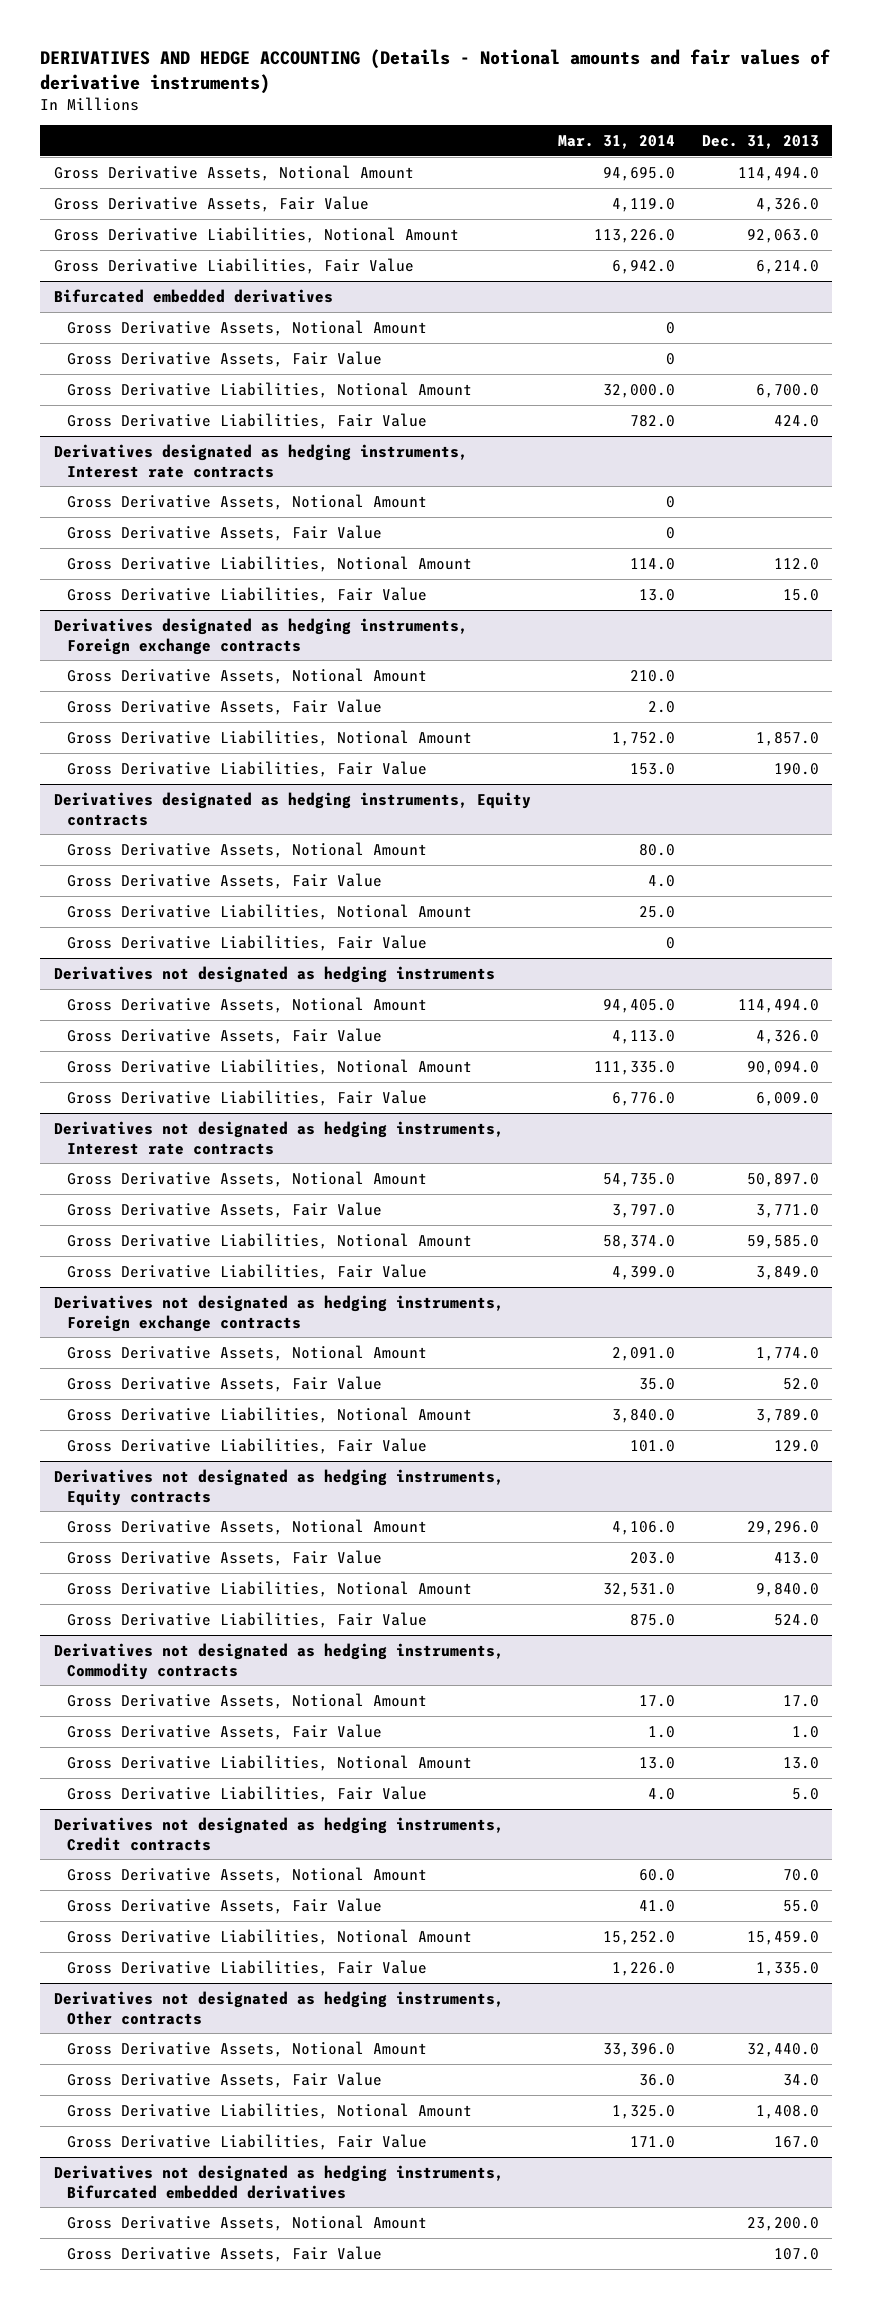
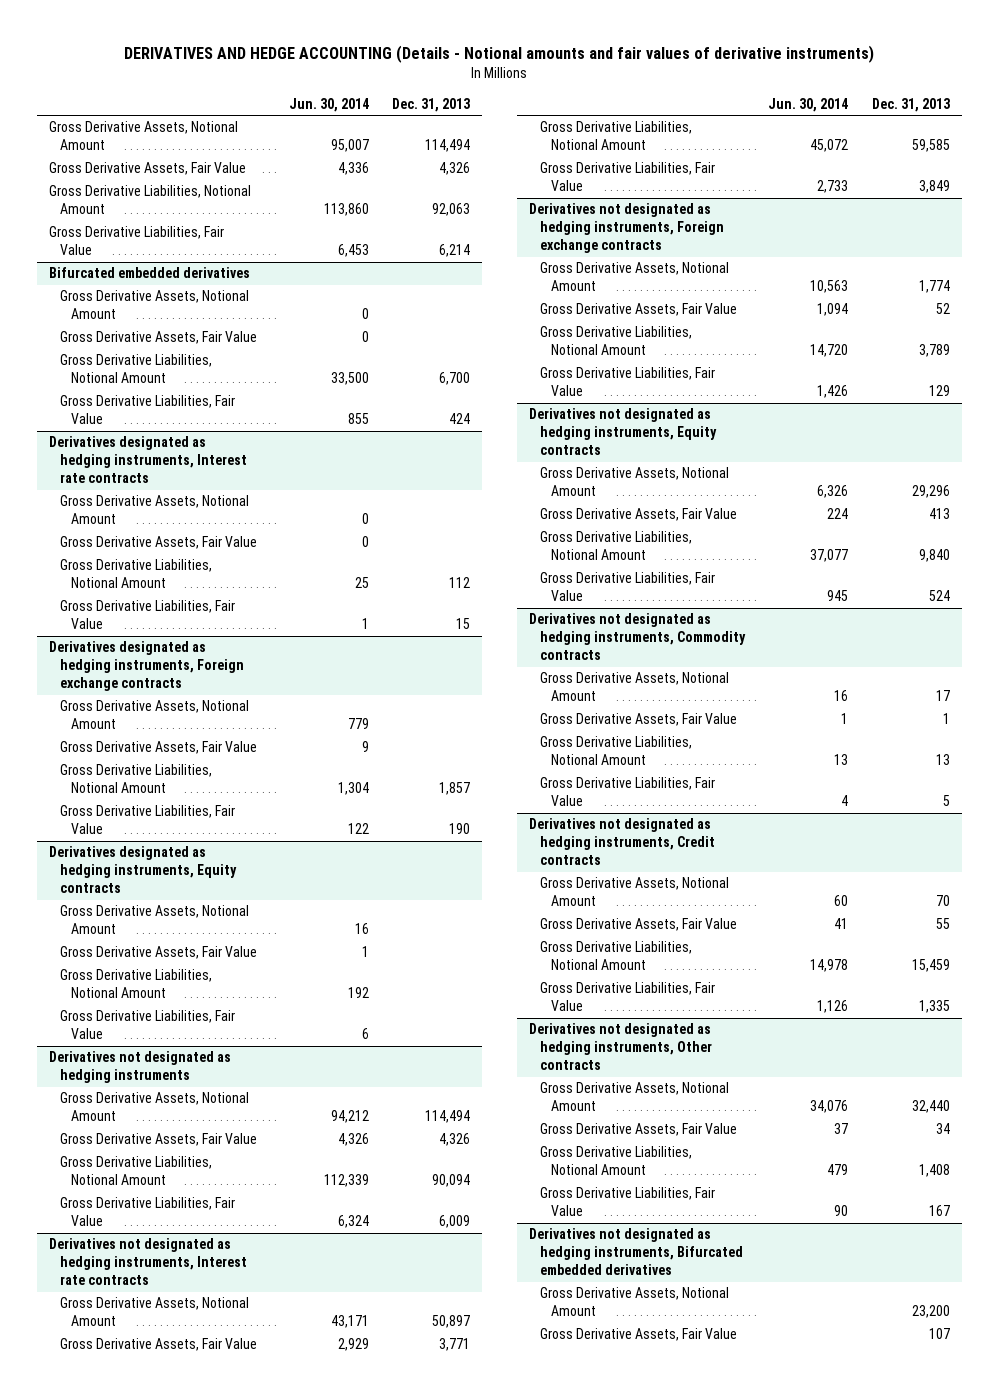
[557,134,675,149] Mar. 31, 2014 -> none
none -> [288,97,369,112] Jun. 30, 2014
[737,166,819,181] 114,494.0 -> [425,139,471,153] 114,494
[755,197,819,212] 4,326.0 -> [439,162,471,176] 4,326
[746,228,819,243] 92,063.0 -> [432,203,471,217] 92,063
[755,259,819,274] 6,214.0 -> [439,244,471,258] 6,214
[755,383,819,398] 6,700.0 -> [439,372,471,386] 6,700
[773,414,819,427] 424.0 -> [449,413,471,425] 424
[773,557,819,570] 112.0 -> [449,577,471,589] 112
[782,588,819,601] 15.0 -> [456,618,471,630] 15
[755,731,819,746] 1,857.0 -> [439,782,471,796] 1,857
[773,762,819,775] 190.0 -> [449,823,471,835] 190
[737,998,819,1013] 114,494.0 -> [425,1110,471,1124] 114,494
[755,1029,819,1044] 4,326.0 -> [439,1133,471,1147] 4,326
[746,1060,819,1075] 90,094.0 -> [432,1174,471,1188] 90,094
[755,1091,819,1106] 6,009.0 -> [439,1215,471,1229] 6,009
[746,1172,819,1187] 50,897.0 -> [432,1315,471,1329] 50,897
[755,1203,819,1218] 3,771.0 -> [439,1338,471,1352] 3,771
[746,1234,819,1249] 59,585.0 -> [911,139,950,153] 59,585
[755,1265,819,1280] 3,849.0 -> [918,180,950,194] 3,849
[755,1346,819,1361] 1,774.0 -> [918,280,950,294] 1,774
[782,1377,819,1390] 52.0 -> [935,303,950,315] 52
[755,1408,819,1423] 3,789.0 -> [918,344,950,358] 3,789
[773,1439,819,1452] 129.0 -> [928,385,950,397] 129
[746,1520,819,1535] 29,296.0 -> [911,485,950,499] 29,296
[773,1551,819,1564] 413.0 -> [928,508,950,520] 413
[755,1582,819,1597] 9,840.0 -> [918,549,950,563] 9,840
[773,1613,819,1626] 524.0 -> [928,590,950,602] 524
[782,1694,819,1707] 17.0 -> [935,690,950,702] 17
[791,1725,819,1738] 1.0 -> [942,713,950,725] 1
[782,1756,819,1769] 13.0 -> [935,754,950,766] 13
[791,1787,819,1800] 5.0 -> [942,795,950,807] 5
[782,1868,819,1881] 70.0 -> [935,895,950,907] 70
[782,1899,819,1912] 55.0 -> [935,918,950,930] 55
[746,1930,819,1945] 15,459.0 -> [911,959,950,973] 15,459
[755,1961,819,1976] 1,335.0 -> [918,1000,950,1014] 1,335
[746,2042,819,2057] 32,440.0 -> [911,1100,950,1114] 32,440
[782,2073,819,2086] 34.0 -> [935,1123,950,1135] 34
[755,2104,819,2119] 1,408.0 -> [918,1164,950,1178] 1,408
[773,2135,819,2148] 167.0 -> [928,1205,950,1217] 167
[746,2216,819,2231] 23,200.0 -> [911,1305,950,1319] 23,200
[773,2247,819,2260] 107.0 -> [928,1328,950,1340] 107

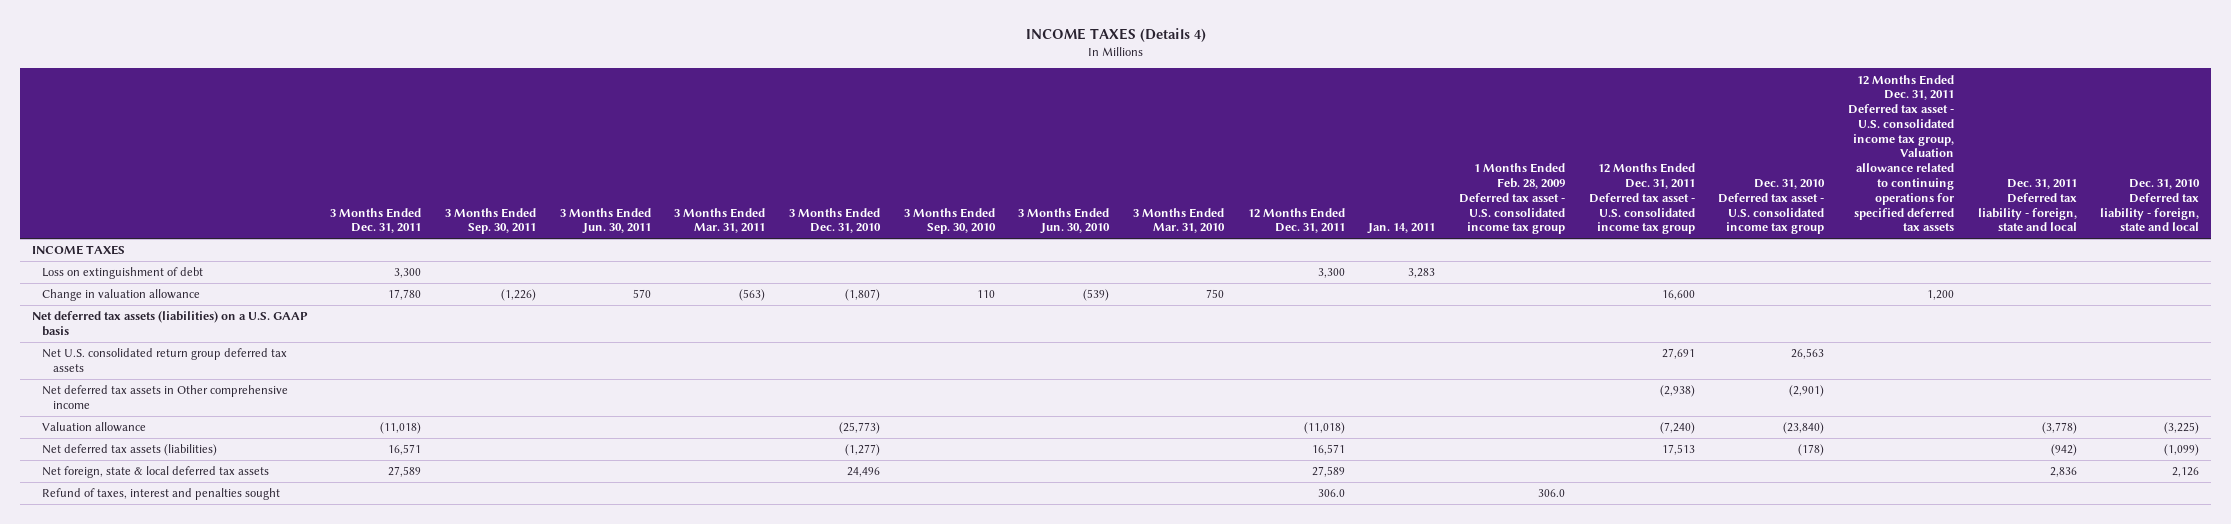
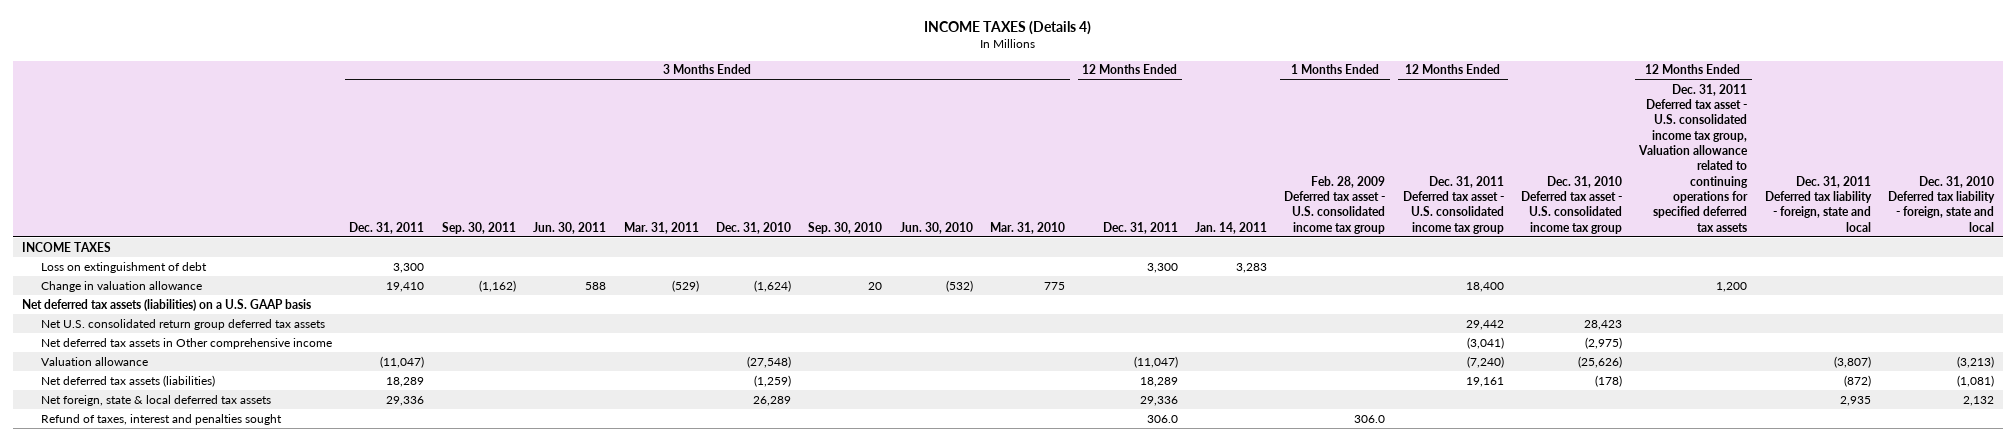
[388,289,422,301] 17,780 -> [386,281,425,292] 19,410
[501,289,537,302] (1,226) -> [478,279,516,292] (1,162)
[632,289,651,299] 570 -> [585,281,607,290] 588
[739,289,766,302] (563) -> [671,279,699,292] (529)
[845,289,881,302] (1,807) -> [754,279,792,292] (1,624)
[976,290,995,299] 110 -> [868,281,883,290] 20
[1083,289,1110,302] (539) -> [945,279,973,292] (532)
[1206,289,1225,299] 750 -> [1044,281,1066,290] 775
[1661,290,1695,301] 16,600 -> [1465,281,1504,292] 18,400
[1661,348,1695,360] 27,691 -> [1465,319,1504,330] 29,442
[1791,348,1825,360] 26,563 -> [1584,319,1623,330] 28,423
[1659,385,1695,398] (2,938) -> [1466,336,1504,349] (3,041)
[1789,385,1825,398] (2,901) -> [1585,336,1623,349] (2,975)
[380,422,422,435] (11,018) -> [380,355,425,368] (11,047)
[839,422,881,435] (25,773) -> [747,355,792,368] (27,548)
[1303,422,1345,435] (11,018) -> [1133,355,1178,368] (11,047)
[1783,422,1825,435] (23,840) -> [1578,355,1623,368] (25,626)
[2041,422,2077,435] (3,778) -> [1833,355,1871,368] (3,807)
[2164,422,2200,435] (3,225) -> [1957,355,1995,368] (3,213)
[388,444,422,456] 16,571 -> [386,376,425,387] 18,289
[845,444,881,457] (1,277) -> [754,374,792,387] (1,259)
[1311,444,1345,456] 16,571 -> [1139,376,1178,387] 18,289
[1661,444,1695,456] 17,513 -> [1465,376,1504,387] 19,161
[2050,444,2077,457] (942) -> [1843,374,1871,387] (872)
[2164,444,2200,457] (1,099) -> [1957,374,1995,387] (1,081)
[388,466,422,478] 27,589 -> [386,395,425,406] 29,336
[847,467,881,478] 24,496 -> [753,395,792,406] 26,289
[1311,466,1345,478] 27,589 -> [1139,395,1178,406] 29,336
[2049,467,2077,478] 2,836 -> [1839,395,1871,406] 2,935
[2172,467,2200,478] 2,126 -> [1963,395,1995,406] 2,132

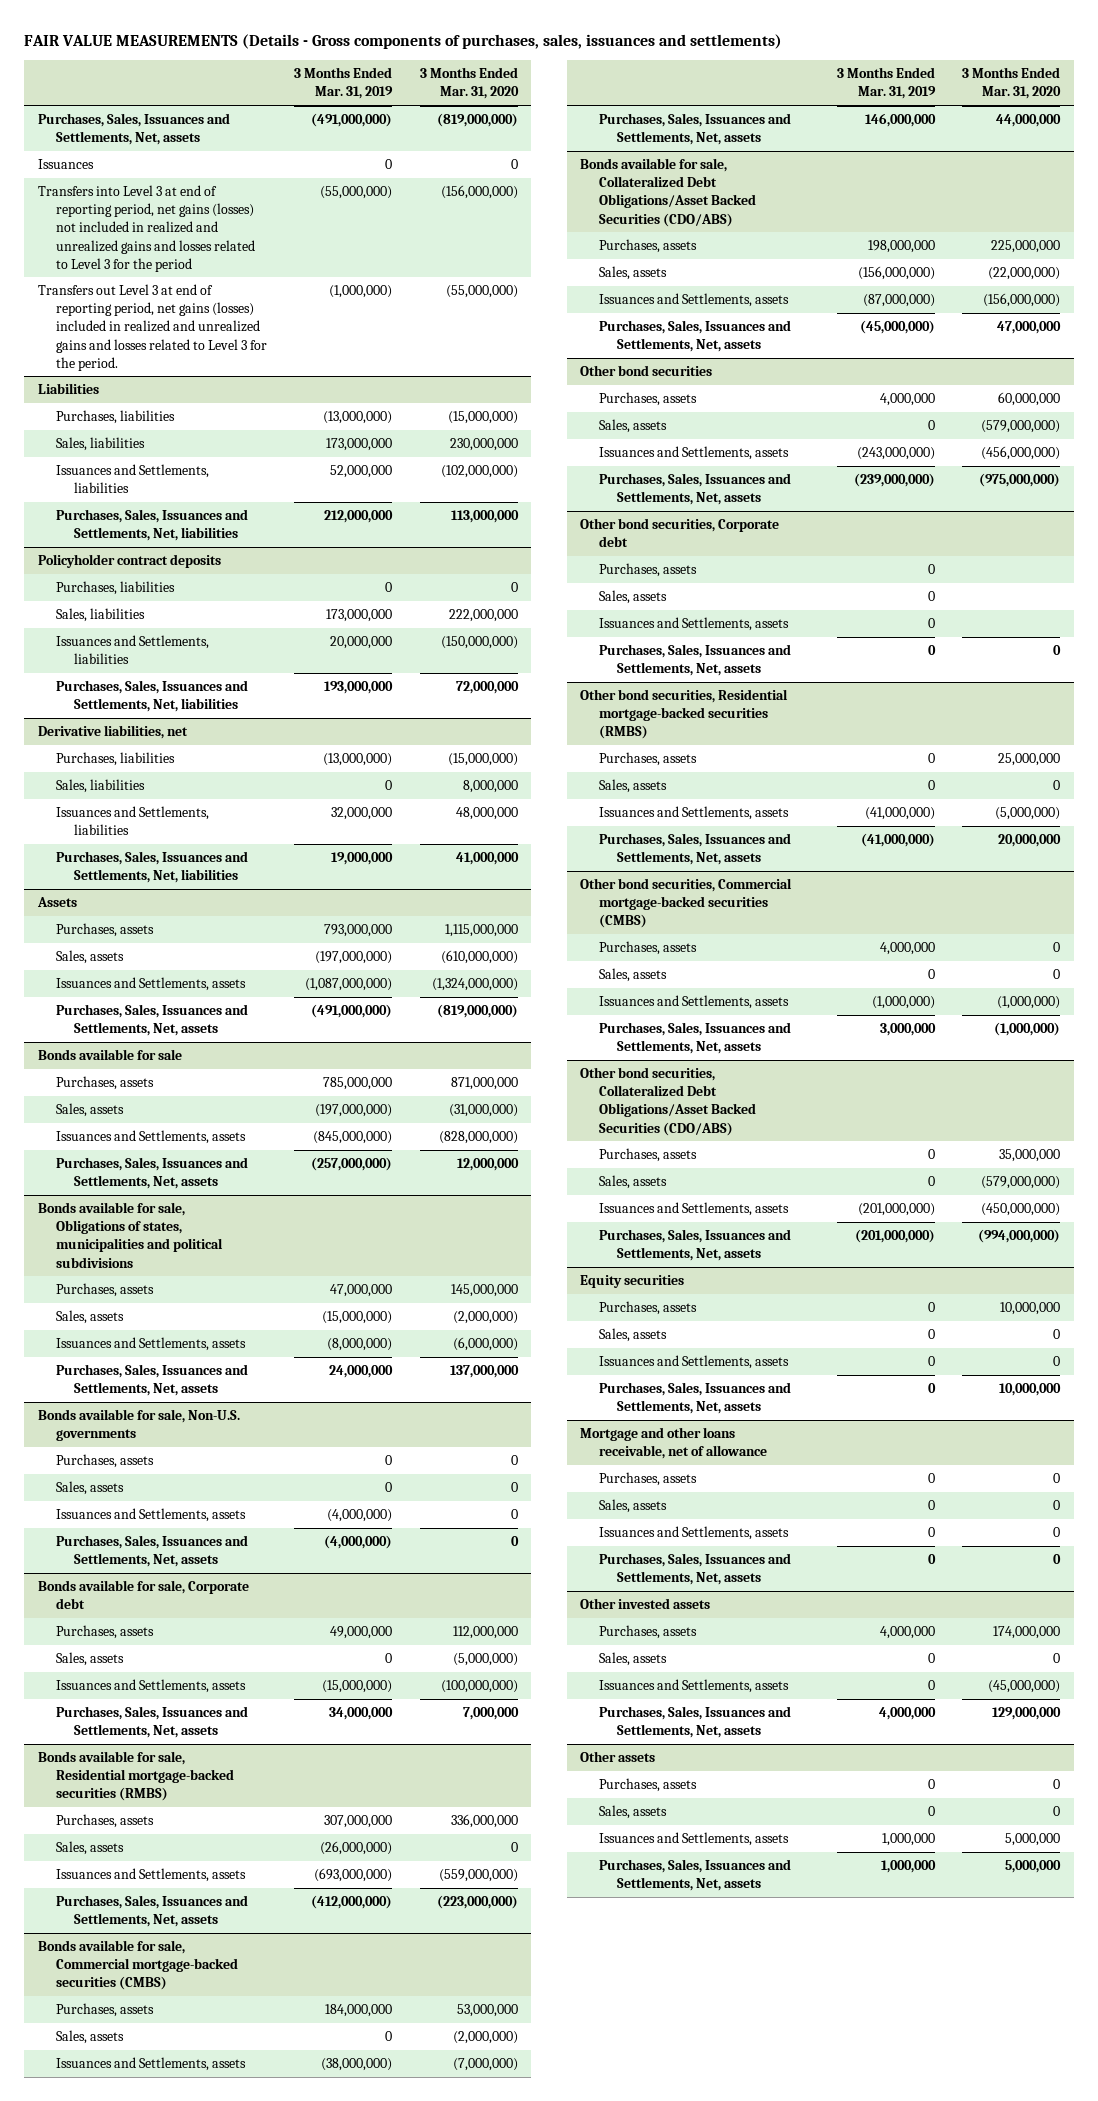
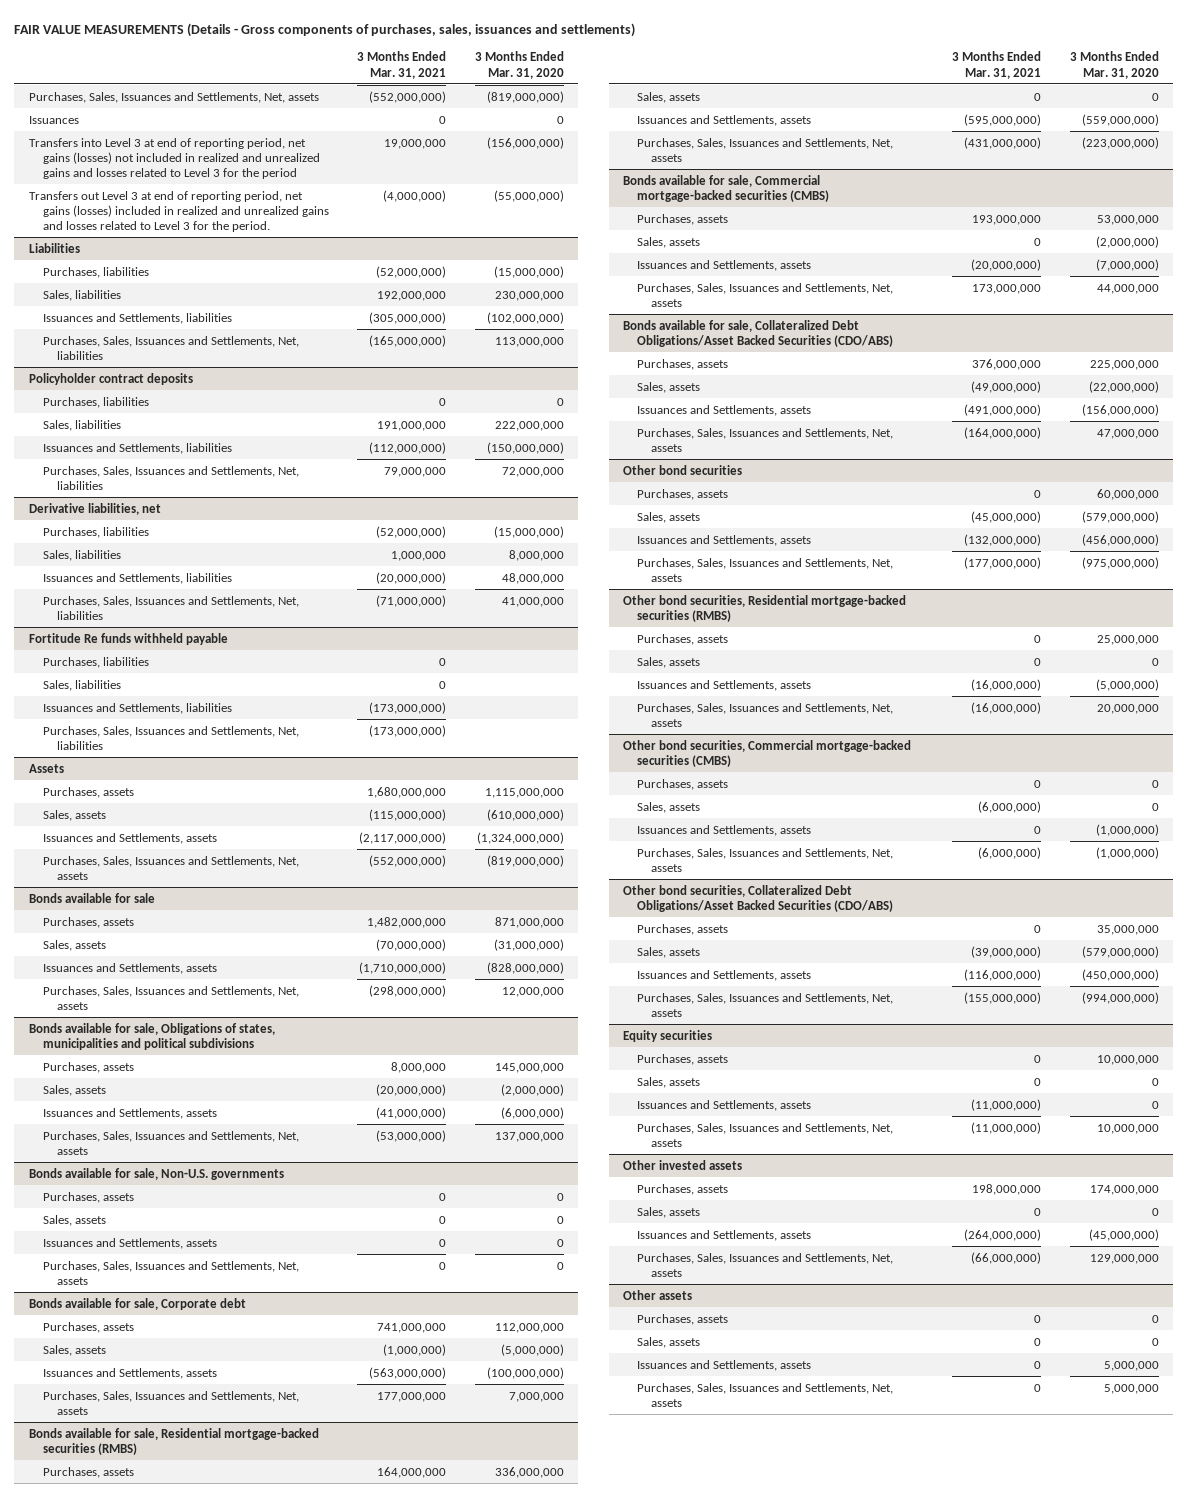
[294,67,394,100] 3 Months Ended Mar. 31, 2019 -> none
none -> [357,51,447,79] 3 Months Ended Mar. 31, 2021
none -> [28,632,228,645] Fortitude Re funds withheld payable
none -> [42,656,149,668] Purchases, liabilities
none -> [42,679,121,691] Sales, liabilities
none -> [42,702,232,714] Issuances and Settlements, liabilities
none -> [42,725,299,750] Purchases, Sales, Issuances and Settlements, Net, liabilities
[580,518,780,548] Other bond securities, Corporate debt -> none
[598,563,697,578] Purchases, assets -> none
[598,590,667,605] Sales, assets -> none
[598,617,789,632] Issuances and Settlements, assets -> none
[598,644,791,677] Purchases, Sales, Issuances and Settlements, Net, assets -> none
[580,1427,767,1460] Mortgage and other loans receivable, net of allowance -> none
[598,1472,697,1487] Purchases, assets -> none
[598,1499,667,1514] Sales, assets -> none
[598,1526,789,1541] Issuances and Settlements, assets -> none
[598,1553,791,1586] Purchases, Sales, Issuances and Settlements, Net, assets -> none

